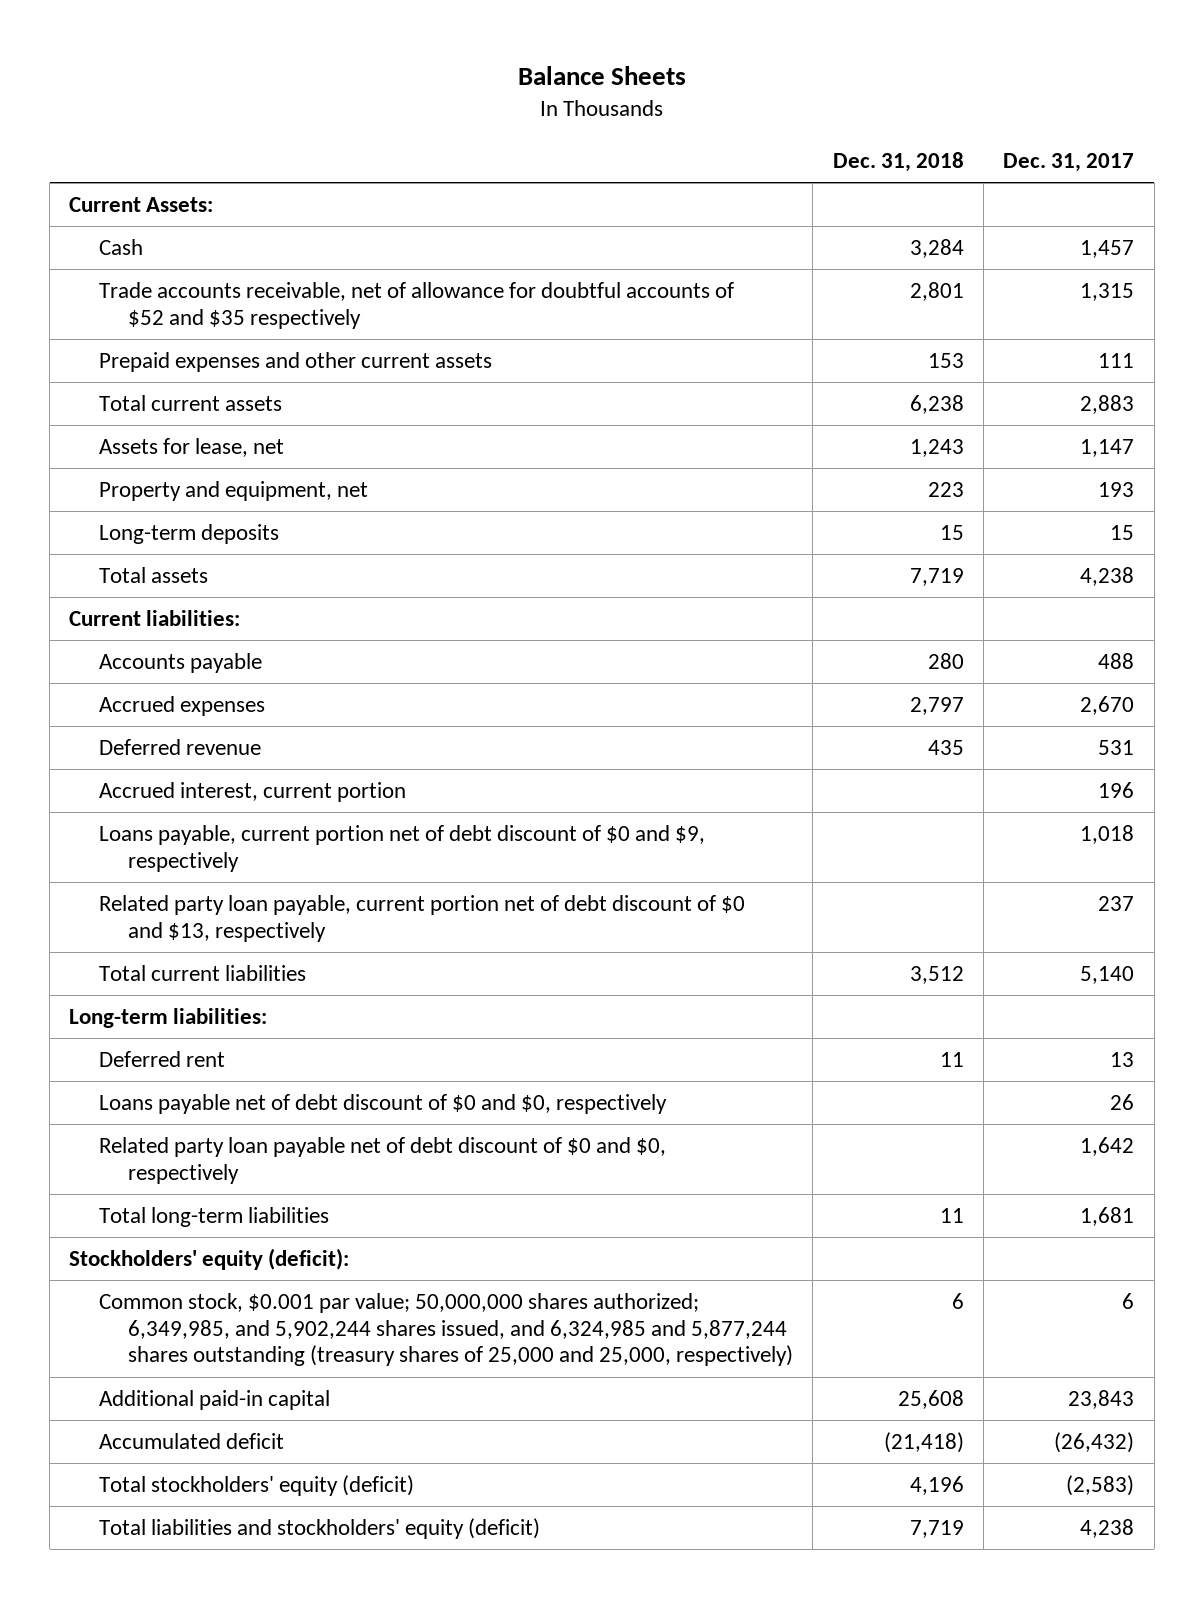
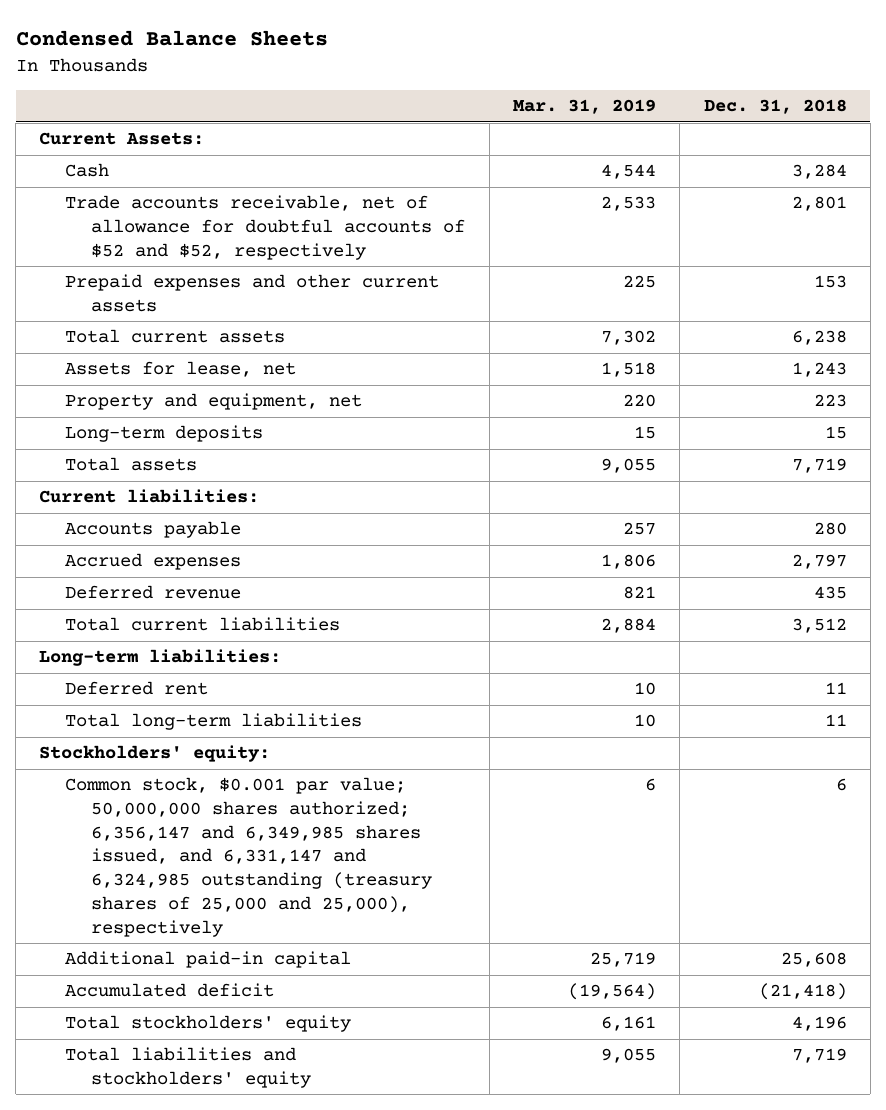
[517,66,686,86] Balance Sheets -> [15,30,328,47] Condensed Balance Sheets
[1003,153,1135,173] Dec. 31, 2017 -> none
none -> [513,99,657,115] Mar. 31, 2019
[98,282,734,329] Trade accounts receivable, net of allowance for doubtful accounts of $52 and $35 respectively -> [65,195,466,260] Trade accounts receivable, net of allowance for doubtful accounts of $52 and $52, respectively
[98,782,406,803] Accrued interest, current portion -> none
[98,825,705,872] Loans payable, current portion net of debt discount of $0 and $9, respectively -> none
[98,895,745,942] Related party loan payable, current portion net of debt discount of $0 and $13, respectively -> none
[98,1094,667,1115] Loans payable net of debt discount of $0 and $0, respectively -> none
[98,1137,666,1184] Related party loan payable net of debt discount of $0 and $0, respectively -> none
[69,1248,350,1271] Stockholders' equity (deficit): -> [39,745,271,763] Stockholders' equity:
[98,1293,794,1367] Common stock, $0.001 par value; 50,000,000 shares authorized; 6,349,985, and 5,902,244 shares issued, and 6,324,985 and 5,877,244 shares outstanding (treasury shares of 25,000 and 25,000, respectively) -> [65,777,433,937] Common stock, $0.001 par value; 50,000,000 shares authorized; 6,356,147 and 6,349,985 shares issued, and 6,331,147 and 6,324,985 outstanding (treasury shares of 25,000 and 25,000), respectively
[98,1475,414,1497] Total stockholders' equity (deficit) -> [65,1015,352,1033] Total stockholders' equity
[98,1518,540,1540] Total liabilities and stockholders' equity (deficit) -> [65,1047,312,1089] Total liabilities and stockholders' equity

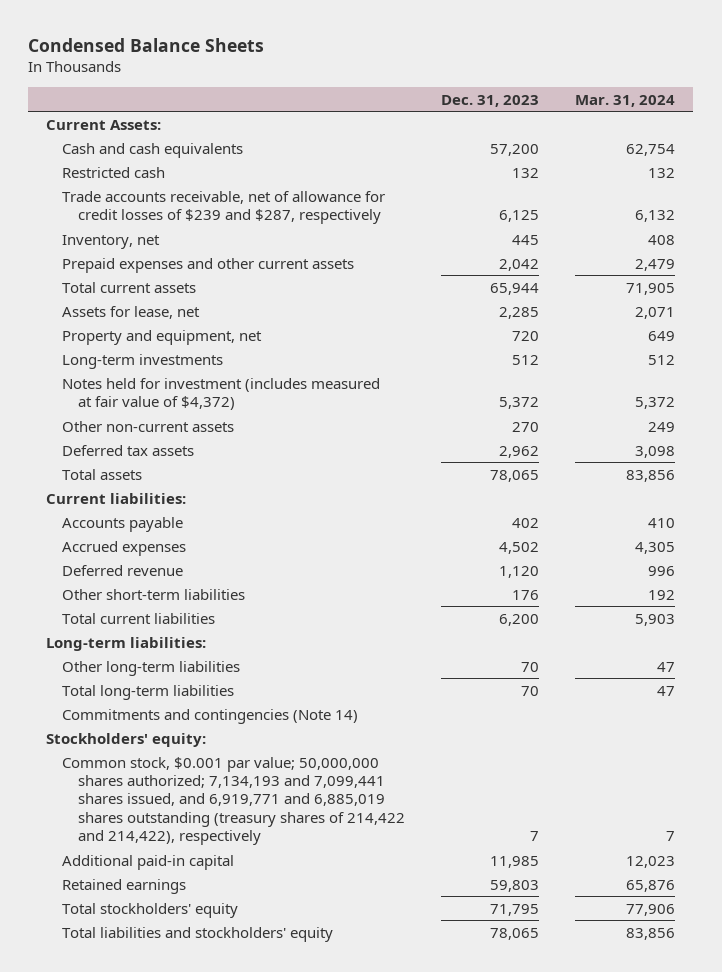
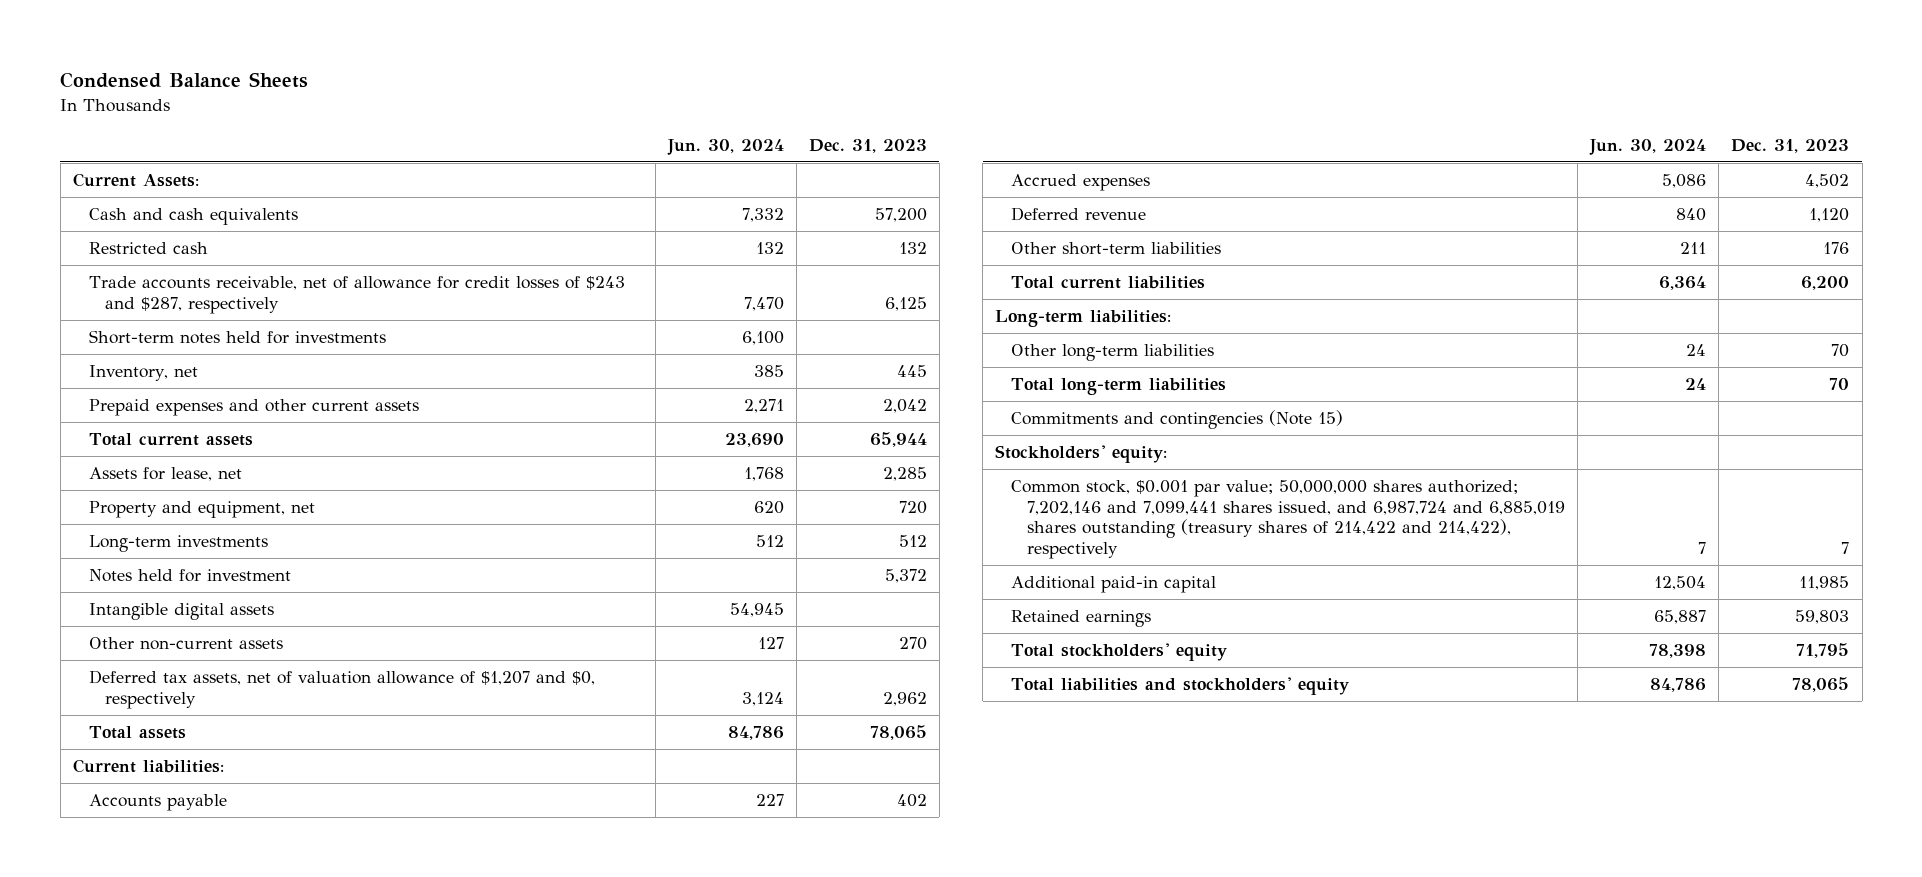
[575,94,676,107] Mar. 31, 2024 -> none
none -> [666,138,784,155] Jun. 30, 2024
[62,190,386,224] Trade accounts receivable, net of allowance for credit losses of $239 and $287, respectively -> [88,275,625,314] Trade accounts receivable, net of allowance for credit losses of $243 and $287, respectively
none -> [88,329,386,344] Short-term notes held for investments
[62,377,381,410] Notes held for investment (includes measured at fair value of $4,372) -> [88,568,291,582] Notes held for investment
none -> [88,602,274,620] Intangible digital assets
[62,444,195,456] Deferred tax assets -> [88,669,595,709] Deferred tax assets, net of valuation allowance of $1,207 and $0, respectively
[62,708,359,724] Commitments and contingencies (Note 14) -> [1011,409,1344,429] Commitments and contingencies (Note 15)
[62,756,406,846] Common stock, $0.001 par value; 50,000,000 shares authorized; 7,134,193 and 7,099,441 shares issued, and 6,919,771 and 6,885,019 shares outstanding (treasury shares of 214,422 and 214,422), respectively -> [1011,479,1566,560] Common stock, $0.001 par value; 50,000,000 shares authorized; 7,202,146 and 7,099,441 shares issued, and 6,987,724 and 6,885,019 shares outstanding (treasury shares of 214,422 and 214,422), respectively

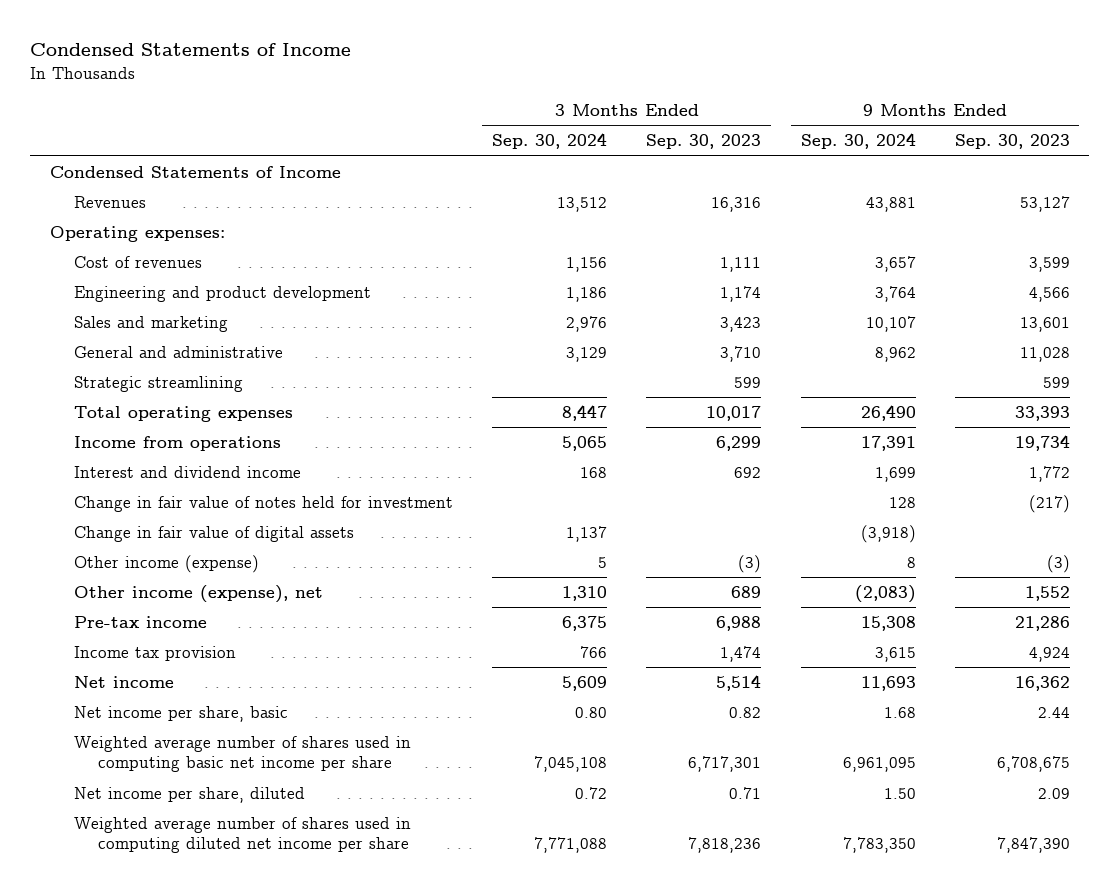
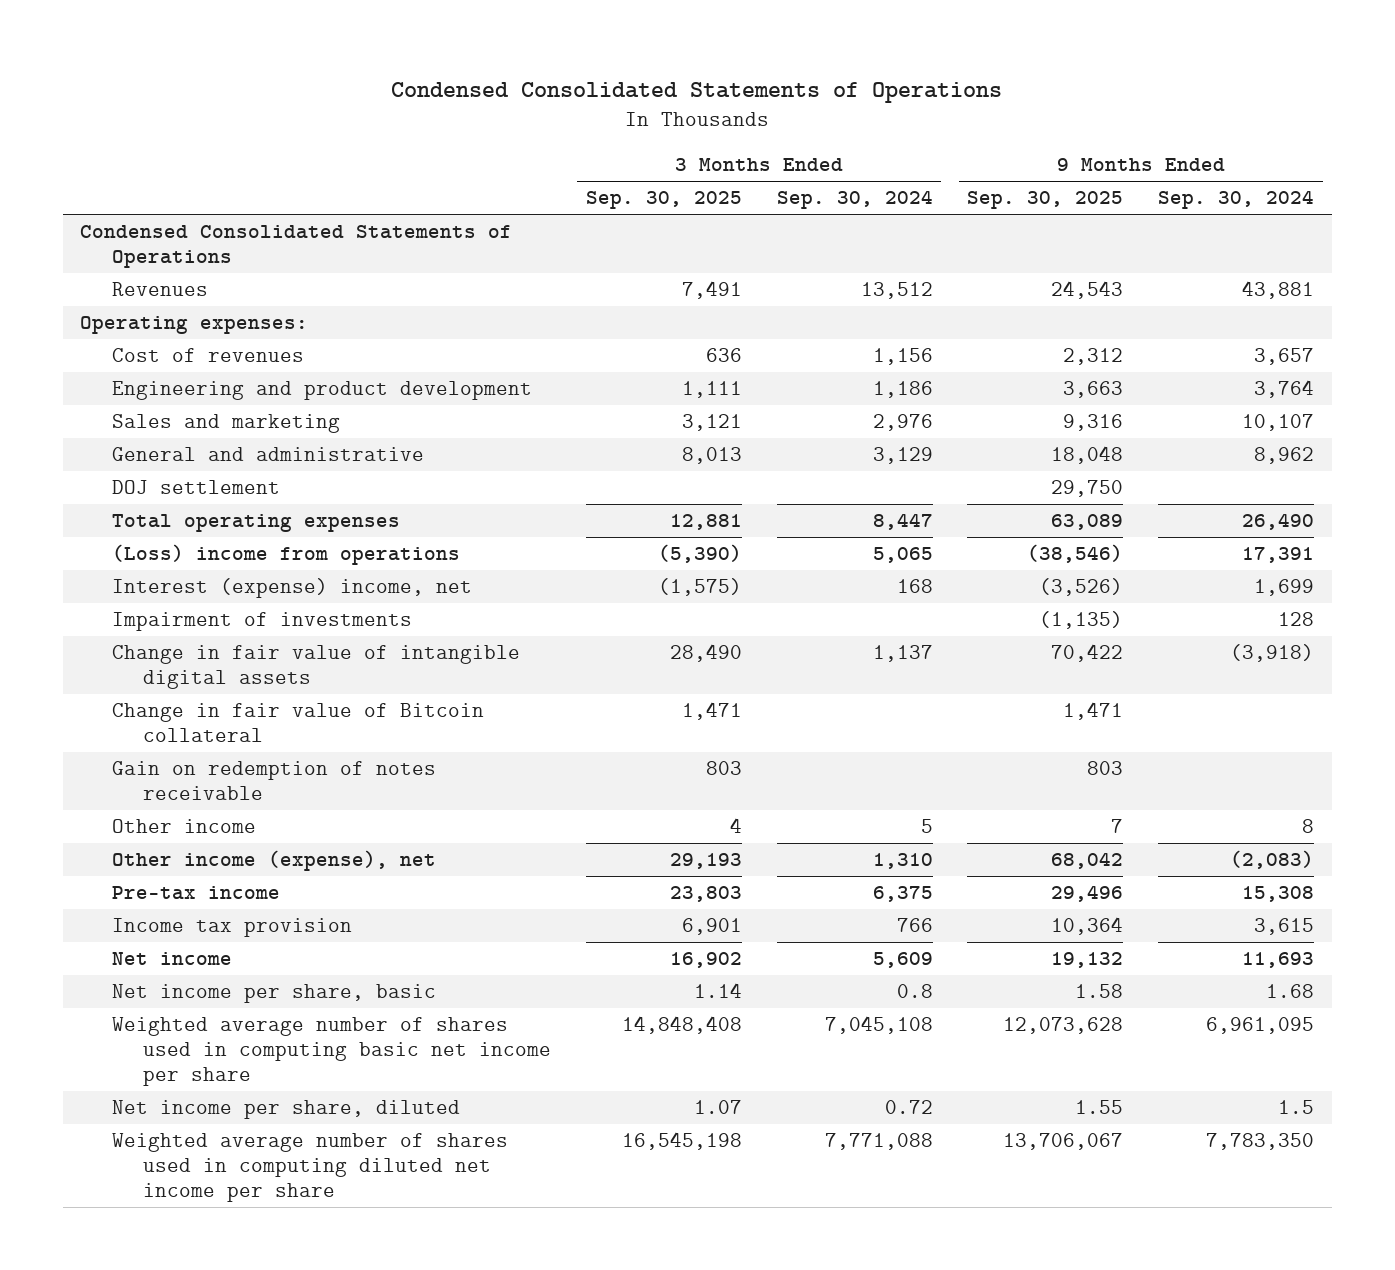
[30,43,352,57] Condensed Statements of Income -> [391,81,1003,103] Condensed Consolidated Statements of Operations
[646,134,762,150] Sep. 30, 2023 -> none
[954,134,1070,150] Sep. 30, 2023 -> none
none -> [585,191,742,210] Sep. 30, 2025
none -> [967,191,1124,210] Sep. 30, 2025
[49,165,341,178] Condensed Statements of Income -> [80,225,513,269] Condensed Consolidated Statements of Operations
[74,375,244,392] Strategic streamlining -> none
none -> [111,480,280,495] DOJ settlement
[74,435,282,451] Income from operations -> [111,544,460,566] (Loss) income from operations
[74,465,302,478] Interest and dividend income -> [111,578,472,599] Interest (expense) income, net
[74,495,454,512] Change in fair value of notes held for investment -> [111,612,412,632] Impairment of investments
[74,525,355,542] Change in fair value of digital assets -> [111,645,520,690] Change in fair value of intangible digital assets
none -> [111,703,484,743] Change in fair value of Bitcoin collateral
none -> [111,761,436,801] Gain on redemption of notes receivable
[74,554,260,573] Other income (expense) -> [111,819,256,834] Other income
[575,706,608,718] 0.80 -> [896,984,933,999] 0.8
[883,787,916,799] 1.50 -> [1278,1100,1315,1115] 1.5

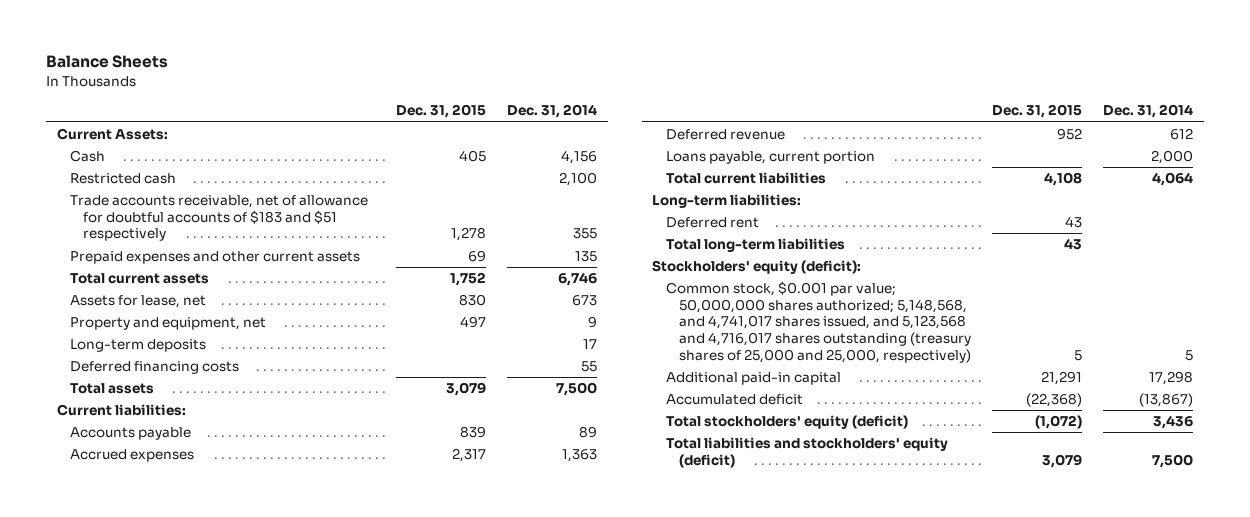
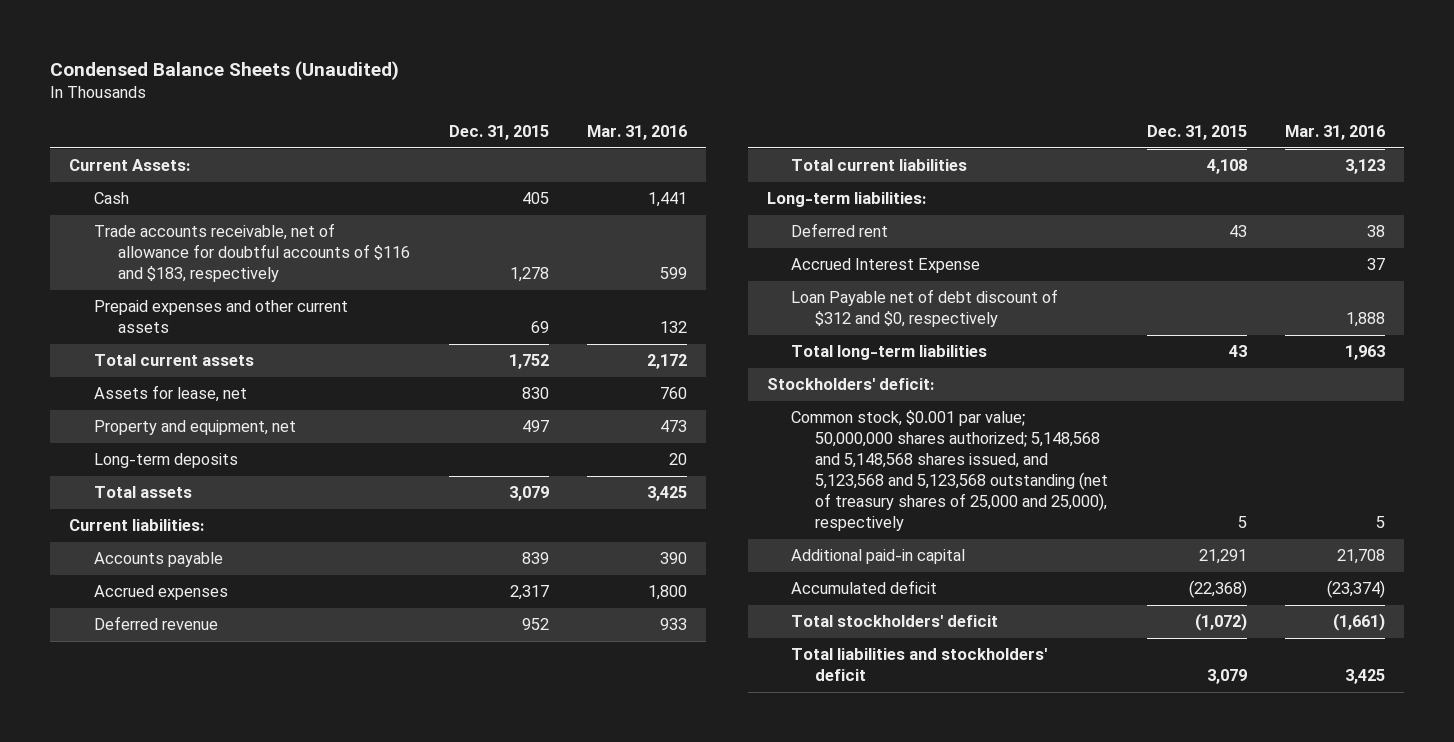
[46,55,169,69] Balance Sheets -> [50,60,400,80] Condensed Balance Sheets (Unaudited)
[507,104,598,119] Dec. 31, 2014 -> none
none -> [587,124,688,140] Mar. 31, 2016
[69,173,176,185] Restricted cash -> none
[69,195,368,242] Trade accounts receivable, net of allowance for doubtful accounts of $183 and $51 respectively -> [93,223,411,283] Trade accounts receivable, net of allowance for doubtful accounts of $116 and $183, respectively
[69,361,239,375] Deferred financing costs -> none
[665,151,875,165] Loans payable, current portion -> none
none -> [791,258,981,274] Accrued Interest Expense
none -> [791,289,1059,328] Loan Payable net of debt discount of $312 and $0, respectively
[652,260,862,275] Stockholders' equity (deficit): -> [766,378,934,391] Stockholders' deficit:
[665,281,972,363] Common stock, $0.001 par value; 50,000,000 shares authorized; 5,148,568, and 4,741,017 shares issued, and 5,123,568 and 4,716,017 shares outstanding (treasury shares of 25,000 and 25,000, respectively) -> [791,410,1109,532] Common stock, $0.001 par value; 50,000,000 shares authorized; 5,148,568 and 5,148,568 shares issued, and 5,123,568 and 5,123,568 outstanding (net of treasury shares of 25,000 and 25,000), respectively
[665,415,908,430] Total stockholders' equity (deficit) -> [791,615,999,628] Total stockholders' deficit
[665,437,948,468] Total liabilities and stockholders' equity (deficit) -> [791,648,1048,682] Total liabilities and stockholders' deficit

